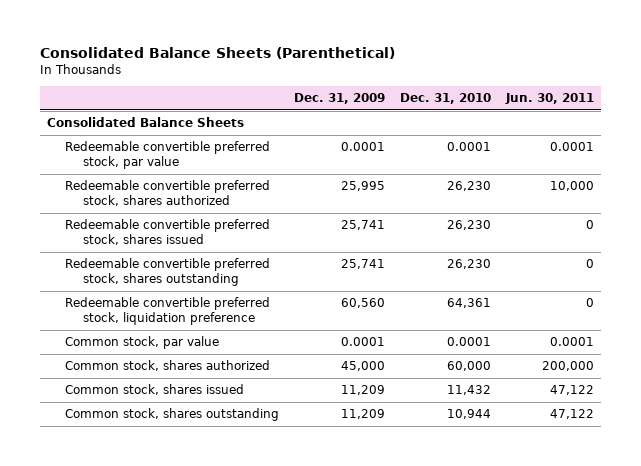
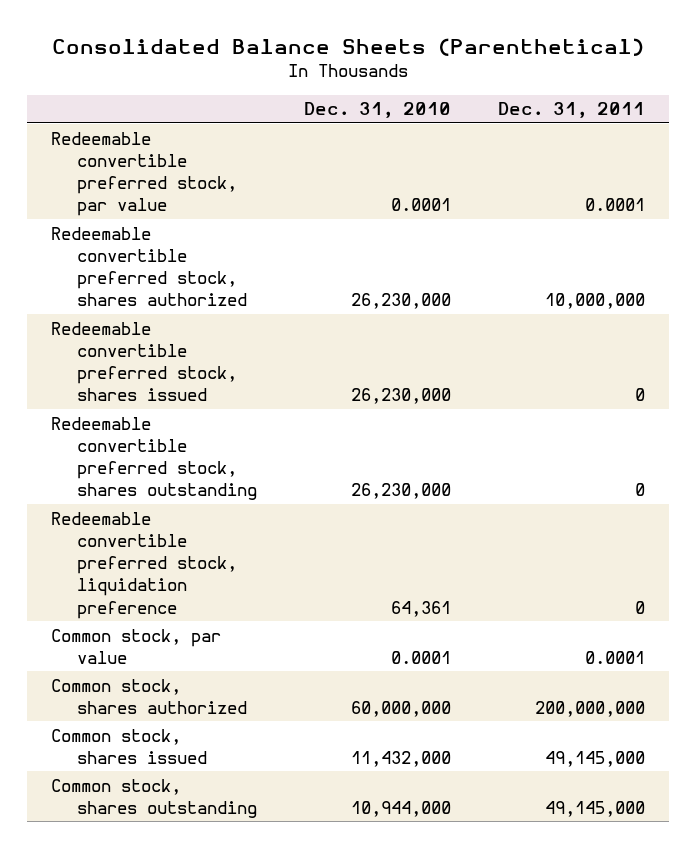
[293,93,385,105] Dec. 31, 2009 -> none
[504,93,594,105] Jun. 30, 2011 -> none
none -> [498,102,646,119] Dec. 31, 2011
[47,117,245,128] Consolidated Balance Sheets -> none
[446,181,491,192] 26,230 -> [351,293,452,310] 26,230,000
[446,220,491,231] 26,230 -> [351,388,452,405] 26,230,000
[446,259,491,270] 26,230 -> [351,483,452,500] 26,230,000
[446,361,491,372] 60,000 -> [351,700,452,717] 60,000,000
[446,385,491,396] 11,432 -> [351,750,452,767] 11,432,000
[446,409,491,420] 10,944 -> [351,800,452,817] 10,944,000

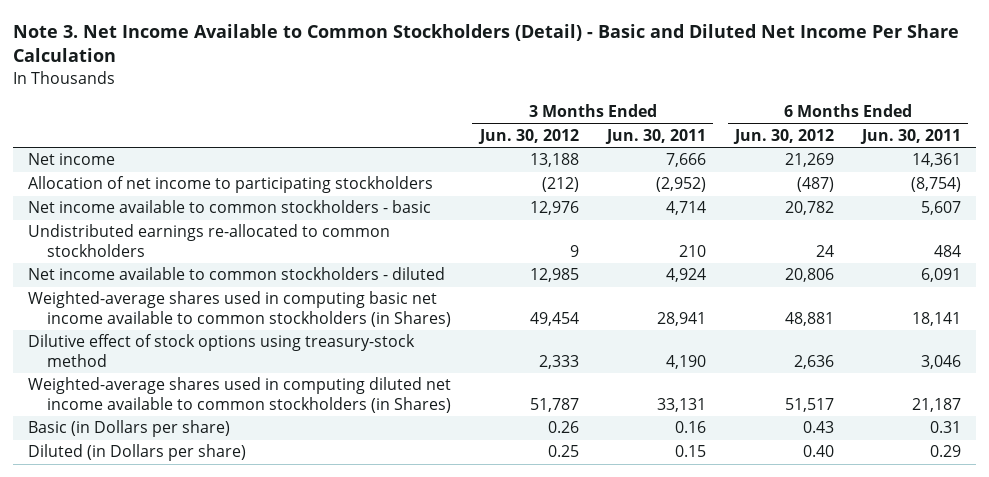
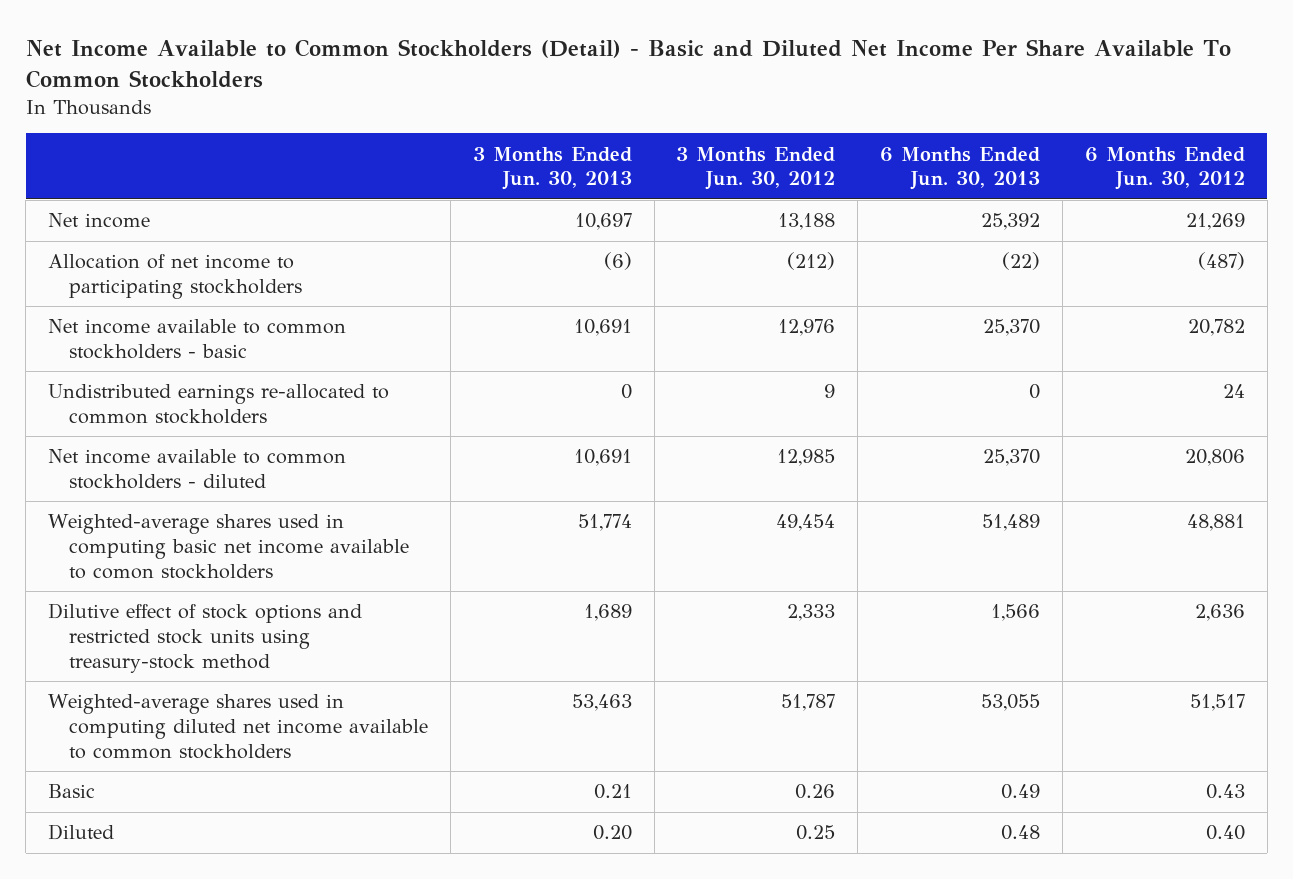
[13,23,960,63] Note 3. Net Income Available to Common Stockholders (Detail) - Basic and Diluted Net Income Per Share Calculation -> [25,39,1231,88] Net Income Available to Common Stockholders (Detail) - Basic and Diluted Net Income Per Share Available To Common Stockholders
[605,128,707,144] Jun. 30, 2011 -> none
[860,128,962,144] Jun. 30, 2011 -> none
none -> [472,146,632,191] 3 Months Ended Jun. 30, 2013
none -> [880,146,1041,191] 6 Months Ended Jun. 30, 2013
[27,291,451,327] Weighted-average shares used in computing basic net income available to common stockholders (in Shares) -> [48,514,409,579] Weighted-average shares used in computing basic net income available to comon stockholders
[27,334,415,367] Dilutive effect of stock options using treasury-stock method -> [48,603,363,673] Dilutive effect of stock options and restricted stock units using treasury-stock method
[27,377,451,413] Weighted-average shares used in computing diluted net income available to common stockholders (in Shares) -> [48,694,428,759] Weighted-average shares used in computing diluted net income available to common stockholders
[27,420,230,438] Basic (in Dollars per share) -> [48,784,96,799] Basic
[27,444,246,462] Diluted (in Dollars per share) -> [48,824,115,841] Diluted

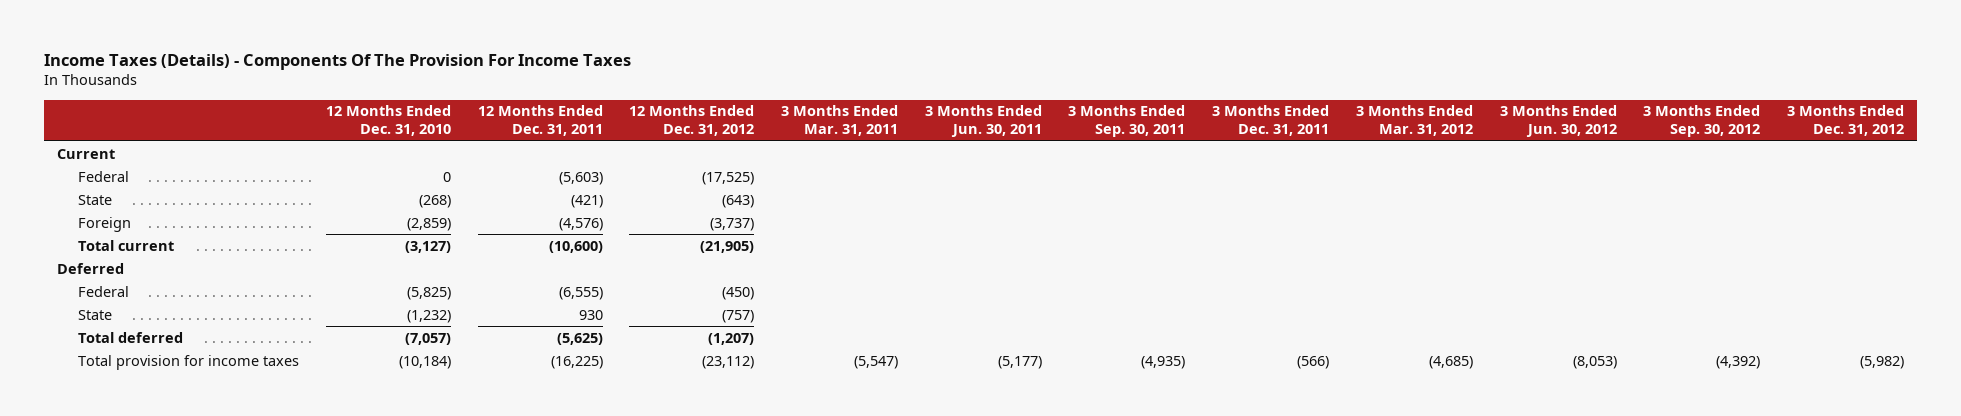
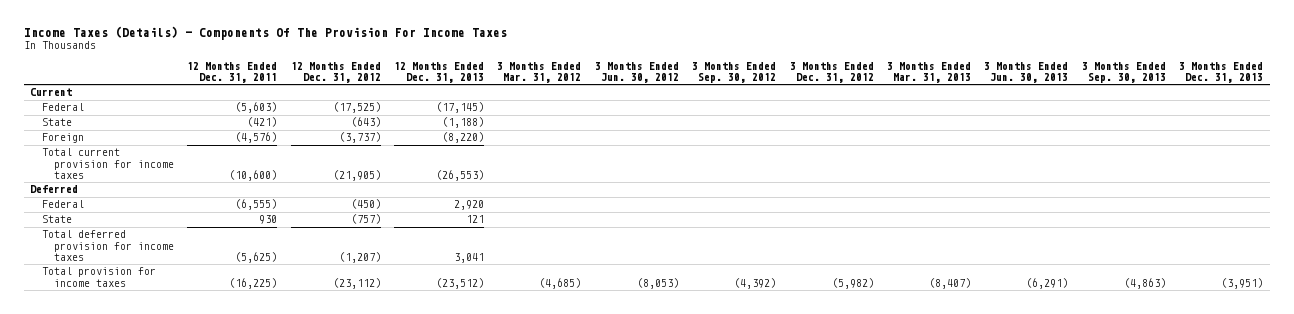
[325,105,451,137] 12 Months Ended Dec. 31, 2010 -> none
[780,105,898,137] 3 Months Ended Mar. 31, 2011 -> none
[924,105,1042,138] 3 Months Ended Jun. 30, 2011 -> none
[1068,105,1186,138] 3 Months Ended Sep. 30, 2011 -> none
[1212,105,1330,137] 3 Months Ended Dec. 31, 2011 -> none
none -> [394,61,485,83] 12 Months Ended Dec. 31, 2013
none -> [887,61,972,83] 3 Months Ended Mar. 31, 2013
none -> [984,61,1069,83] 3 Months Ended Jun. 30, 2013
none -> [1081,61,1166,83] 3 Months Ended Sep. 30, 2013
none -> [1179,61,1264,83] 3 Months Ended Dec. 31, 2013
[78,239,175,251] Total current -> [42,148,174,179] Total current provision for income taxes
[78,331,184,343] Total deferred -> [42,230,174,261] Total deferred provision for income taxes

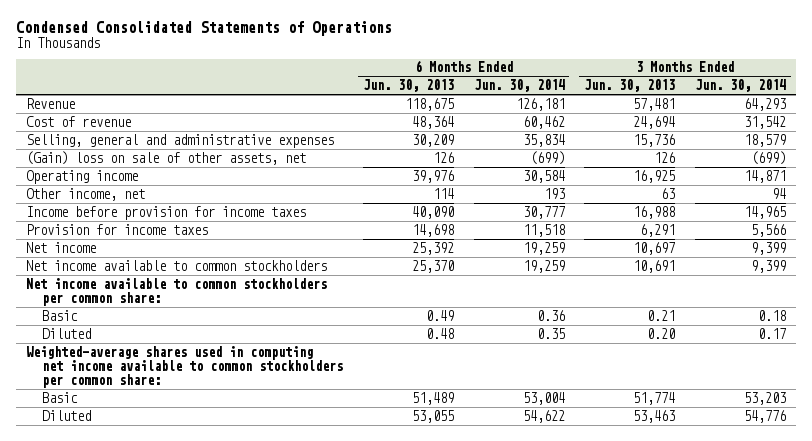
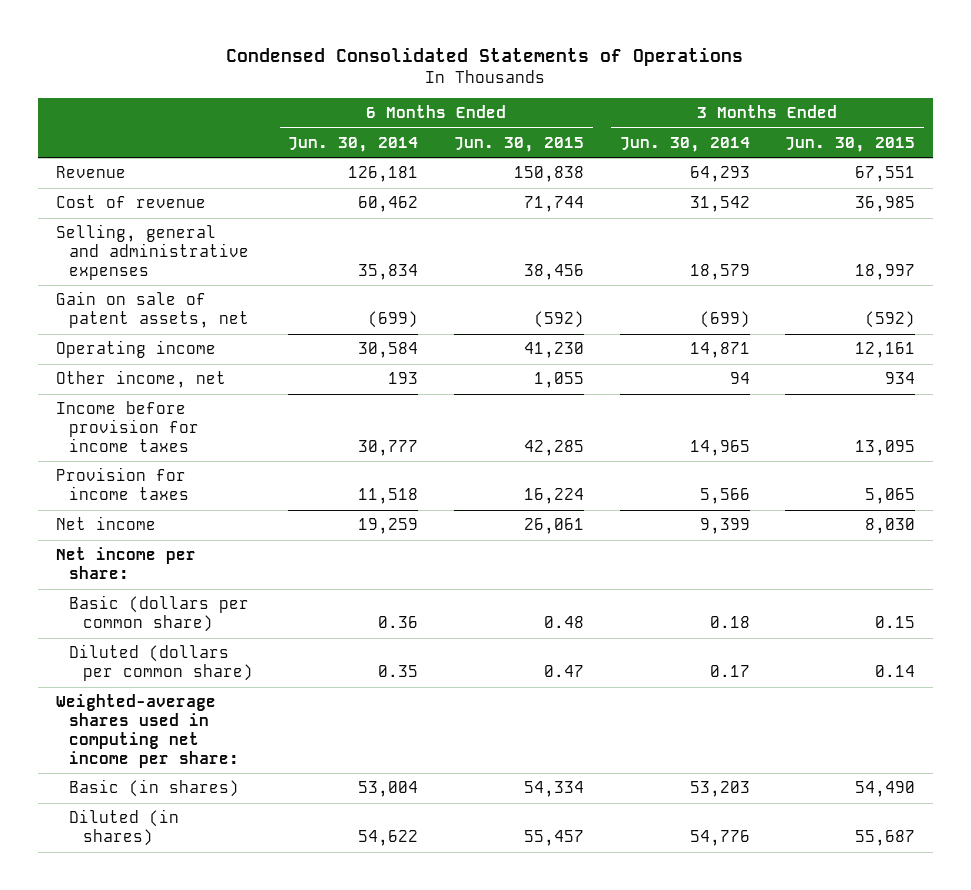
[362,79,454,93] Jun. 30, 2013 -> none
[584,79,676,93] Jun. 30, 2013 -> none
none -> [453,136,584,152] Jun. 30, 2015
none -> [785,136,916,152] Jun. 30, 2015
[26,150,307,165] (Gain) loss on sale of other assets, net -> [55,291,250,329] Gain on sale of patent assets, net
[26,259,328,271] Net income available to common stockholders -> none
[26,277,328,307] Net income available to common stockholders per common share: -> [55,547,196,580] Net income per share:
[42,309,79,321] Basic -> [69,595,250,633] Basic (dollars per common share)
[42,327,92,339] Diluted -> [69,644,253,682] Diluted (dollars per common share)
[26,345,344,389] Weighted-average shares used in computing net income available to common stockholders per common share: -> [55,694,240,768] Weighted-average shares used in computing net income per share:
[42,391,79,403] Basic -> [69,779,240,798] Basic (in shares)
[42,409,92,421] Diluted -> [69,809,180,847] Diluted (in shares)

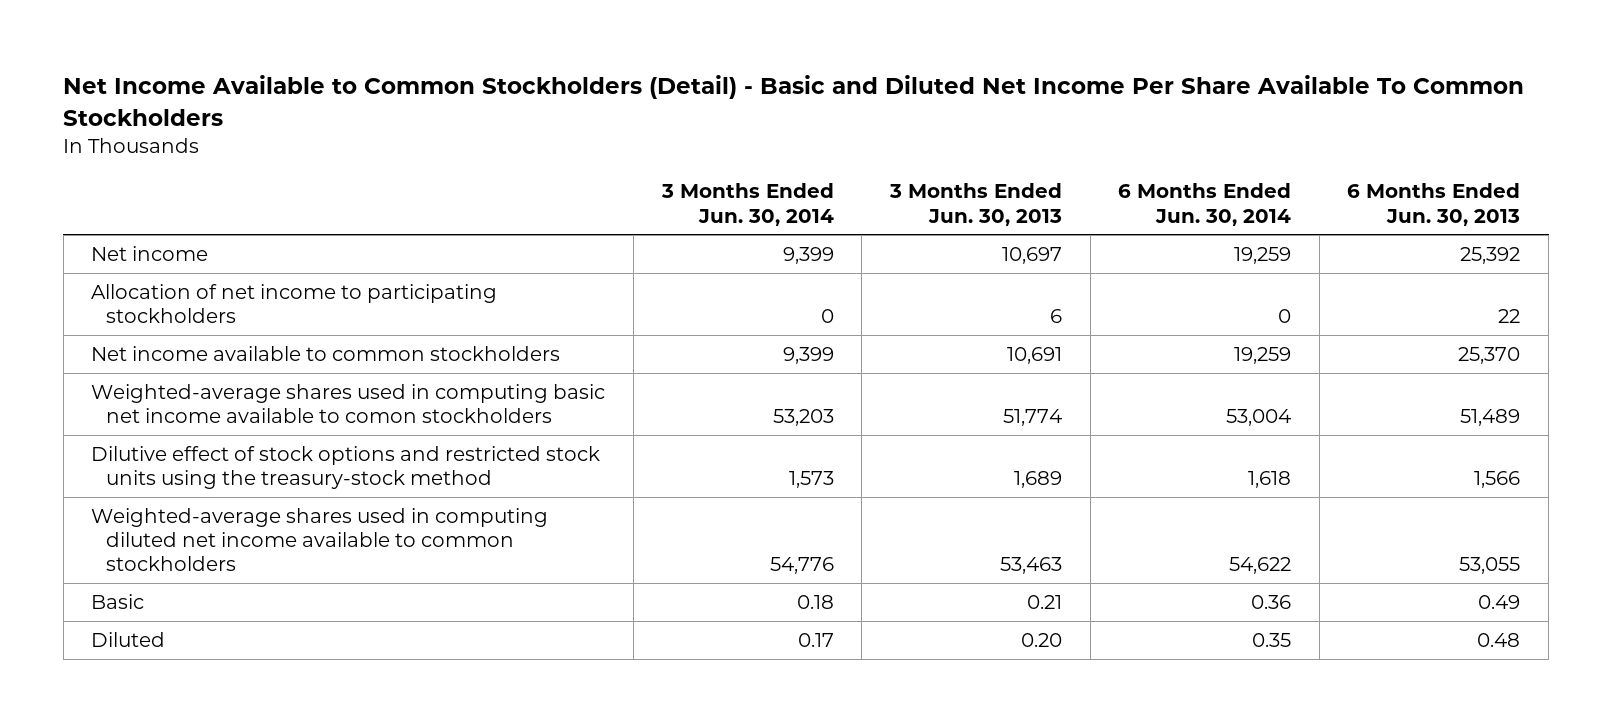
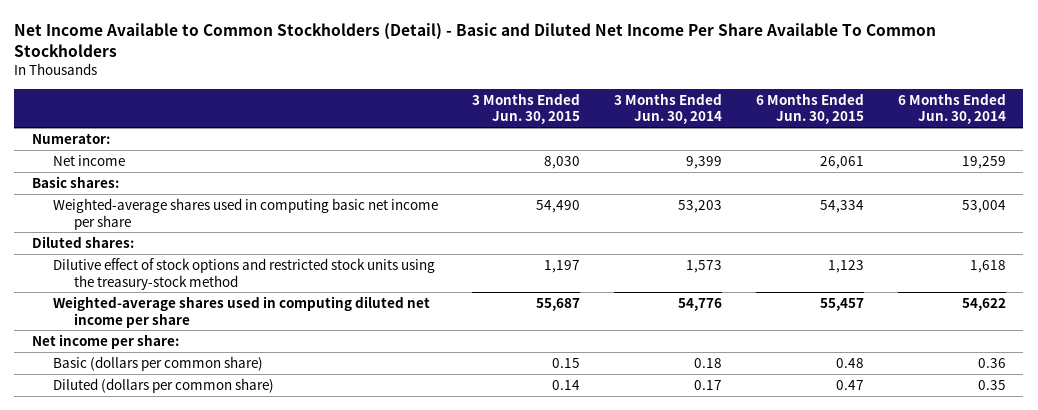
[888,183,1062,226] 3 Months Ended Jun. 30, 2013 -> none
[1347,183,1521,226] 6 Months Ended Jun. 30, 2013 -> none
none -> [471,92,580,125] 3 Months Ended Jun. 30, 2015
none -> [755,92,864,125] 6 Months Ended Jun. 30, 2015
none -> [31,132,110,144] Numerator:
[91,283,498,323] Allocation of net income to participating stockholders -> none
[91,345,561,361] Net income available to common stockholders -> none
none -> [31,175,119,188] Basic shares:
[91,383,606,423] Weighted-average shares used in computing basic net income available to comon stockholders -> [52,197,438,230] Weighted-average shares used in computing basic net income per share
none -> [31,235,134,248] Diluted shares:
[91,507,549,572] Weighted-average shares used in computing diluted net income available to common stockholders -> [52,295,430,328] Weighted-average shares used in computing diluted net income per share
none -> [31,333,179,349] Net income per share:
[91,593,145,609] Basic -> [52,355,263,371] Basic (dollars per common share)
[91,631,166,647] Diluted -> [52,377,274,393] Diluted (dollars per common share)

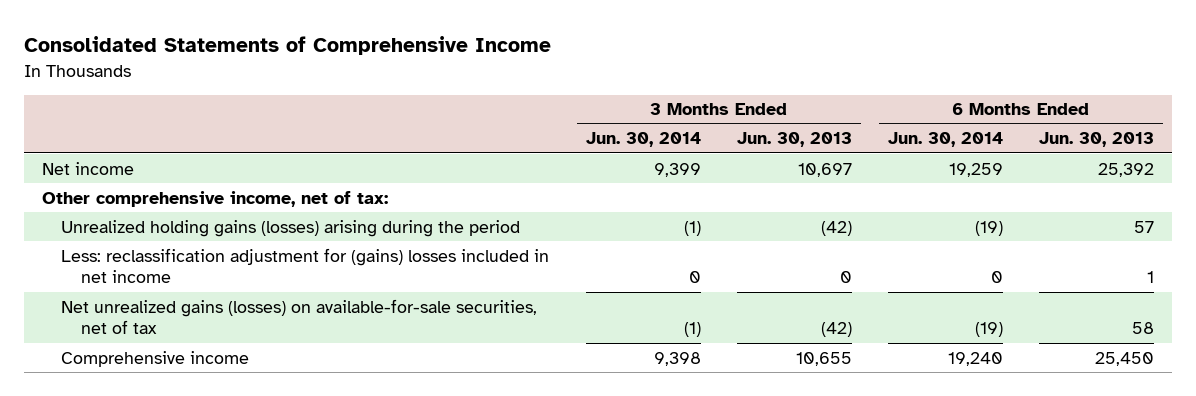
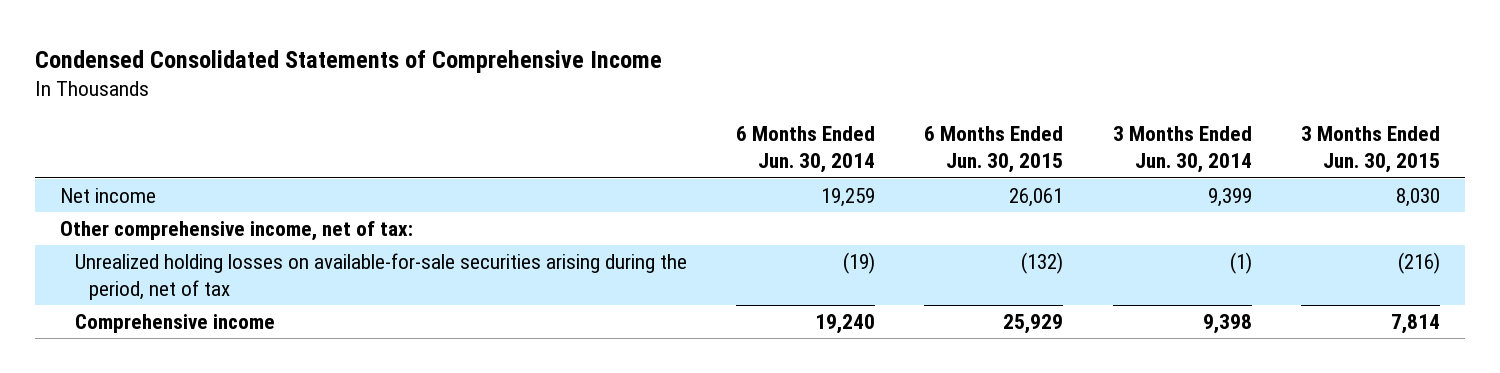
[24,36,552,56] Consolidated Statements of Comprehensive Income -> [35,49,663,73] Condensed Consolidated Statements of Comprehensive Income
[736,132,852,148] Jun. 30, 2013 -> none
[1039,132,1155,148] Jun. 30, 2013 -> none
none -> [924,126,1064,174] 6 Months Ended Jun. 30, 2015
none -> [1300,126,1440,174] 3 Months Ended Jun. 30, 2015
[61,247,550,284] Less: reclassification adjustment for (gains) losses included in net income -> none
[61,298,538,335] Net unrealized gains (losses) on available-for-sale securities, net of tax -> none
[61,219,521,237] Unrealized holding gains (losses) arising during the period -> [74,253,687,301] Unrealized holding losses on available-for-sale securities arising during the period, net of tax

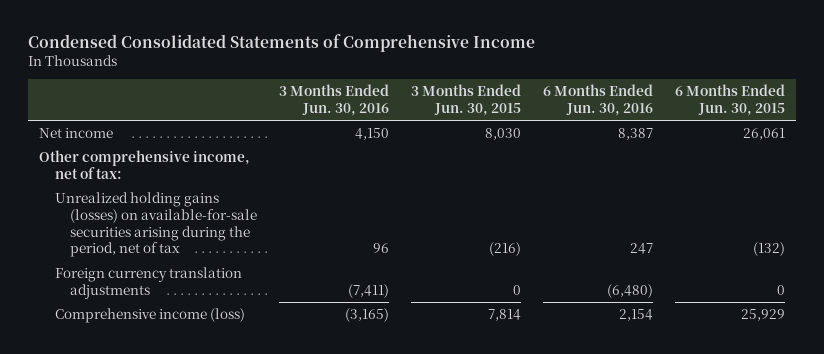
[735,126,875,174] 6 Months Ended Jun. 30, 2014 -> none
[1112,126,1252,174] 3 Months Ended Jun. 30, 2014 -> none
none -> [279,84,390,117] 3 Months Ended Jun. 30, 2016
none -> [543,84,654,117] 6 Months Ended Jun. 30, 2016
[74,253,687,301] Unrealized holding losses on available-for-sale securities arising during the period, net of tax -> [54,191,258,258] Unrealized holding gains (losses) on available-for-sale securities arising during the period, net of tax
none -> [54,266,242,299] Foreign currency translation adjustments
[74,314,275,334] Comprehensive income -> [54,307,245,323] Comprehensive income (loss)

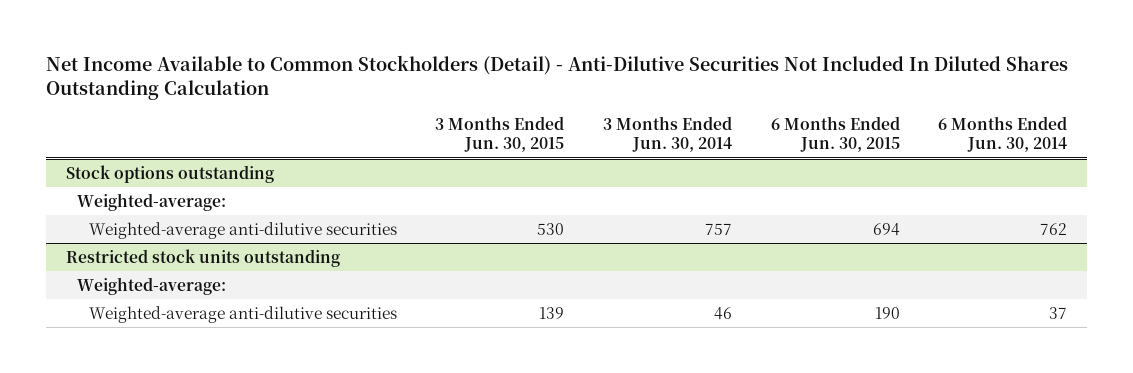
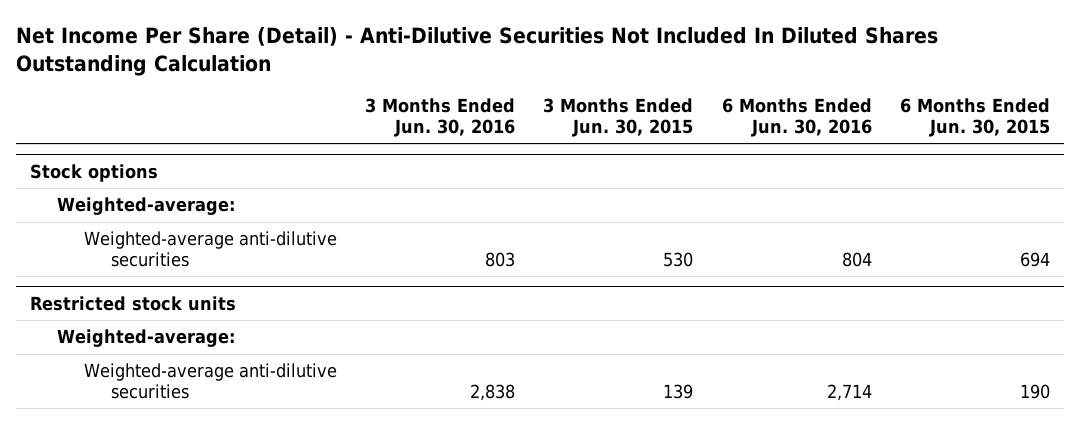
[46,54,1069,100] Net Income Available to Common Stockholders (Detail) - Anti-Dilutive Securities Not Included In Diluted Shares Outstanding Calculation -> [15,27,938,77] Net Income Per Share (Detail) - Anti-Dilutive Securities Not Included In Diluted Shares Outstanding Calculation
[602,115,732,153] 3 Months Ended Jun. 30, 2014 -> none
[938,115,1068,153] 6 Months Ended Jun. 30, 2014 -> none
none -> [364,98,515,138] 3 Months Ended Jun. 30, 2016
none -> [721,98,872,138] 6 Months Ended Jun. 30, 2016
[65,164,274,183] Stock options outstanding -> [29,163,158,182] Stock options
[65,248,340,267] Restricted stock units outstanding -> [29,295,236,311] Restricted stock units

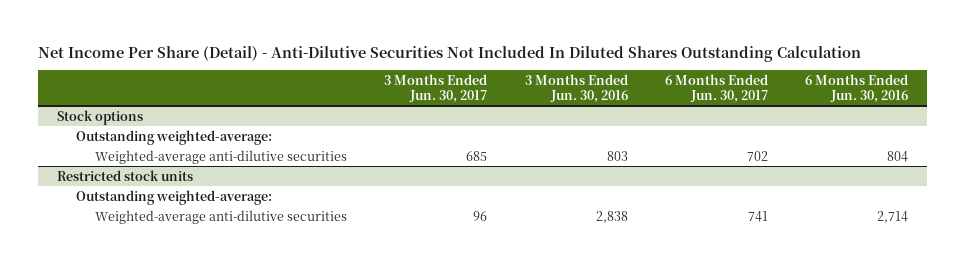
[543,98,694,138] 3 Months Ended Jun. 30, 2015 -> none
[899,98,1050,138] 6 Months Ended Jun. 30, 2015 -> none
none -> [384,74,488,103] 3 Months Ended Jun. 30, 2017
none -> [664,74,768,103] 6 Months Ended Jun. 30, 2017
[56,197,235,216] Weighted-average: -> [76,129,273,145] Outstanding weighted-average:
[56,329,235,348] Weighted-average: -> [76,189,273,205] Outstanding weighted-average:

